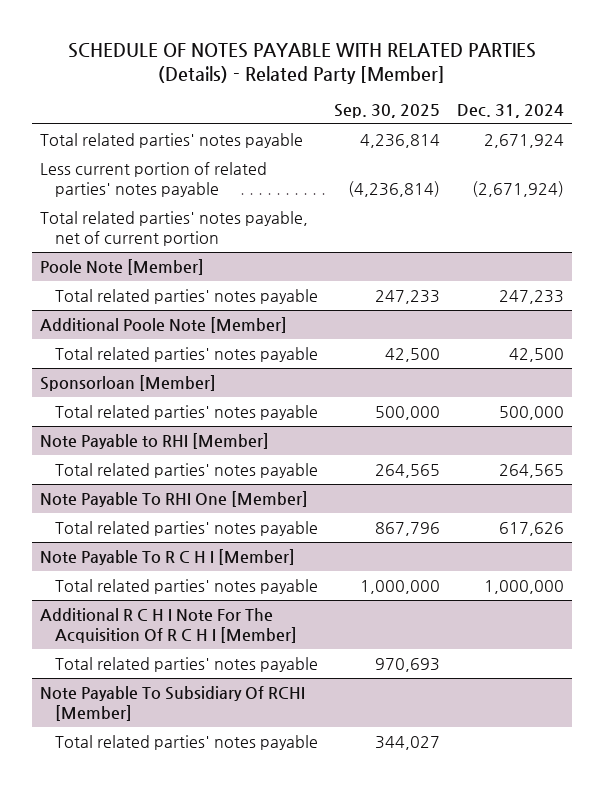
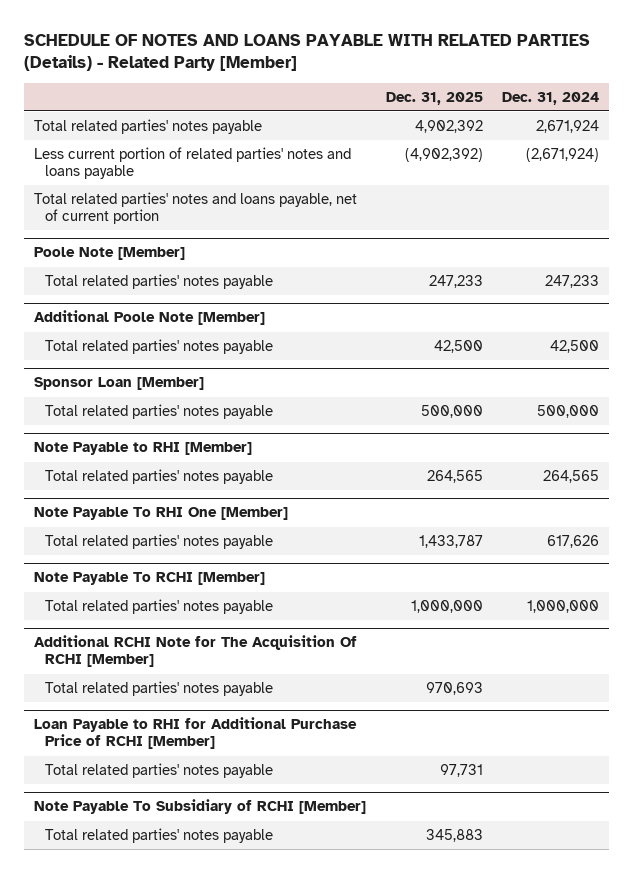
[67,42,536,84] SCHEDULE OF NOTES PAYABLE WITH RELATED PARTIES (Details) - Related Party [Member] -> [24,34,591,72] SCHEDULE OF NOTES AND LOANS PAYABLE WITH RELATED PARTIES (Details) - Related Party [Member]
[334,103,441,118] Sep. 30, 2025 -> none
none -> [385,91,483,105] Dec. 31, 2025
[39,161,267,197] Less current portion of related parties' notes payable -> [33,146,351,179] Less current portion of related parties' notes and loans payable
[39,210,308,246] Total related parties' notes payable, net of current portion -> [33,191,357,224] Total related parties' notes and loans payable, net of current portion
[39,374,216,391] Sponsorloan [Member] -> [33,377,204,391] Sponsor Loan [Member]
[39,548,295,565] Note Payable To R C H I [Member] -> [33,572,265,586] Note Payable To RCHI [Member]
[39,607,297,643] Additional R C H I Note For The Acquisition Of R C H I [Member] -> [33,635,357,668] Additional RCHI Note for The Acquisition Of RCHI [Member]
[39,685,305,721] Note Payable To Subsidiary Of RCHI [Member] -> [33,717,357,750] Loan Payable to RHI for Additional Purchase Price of RCHI [Member]
none -> [33,799,366,815] Note Payable To Subsidiary of RCHI [Member]
none -> [44,827,273,843] Total related parties' notes payable

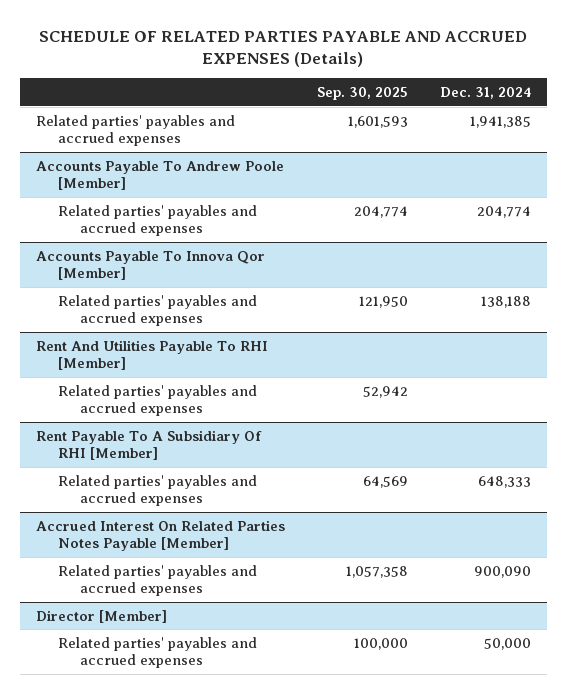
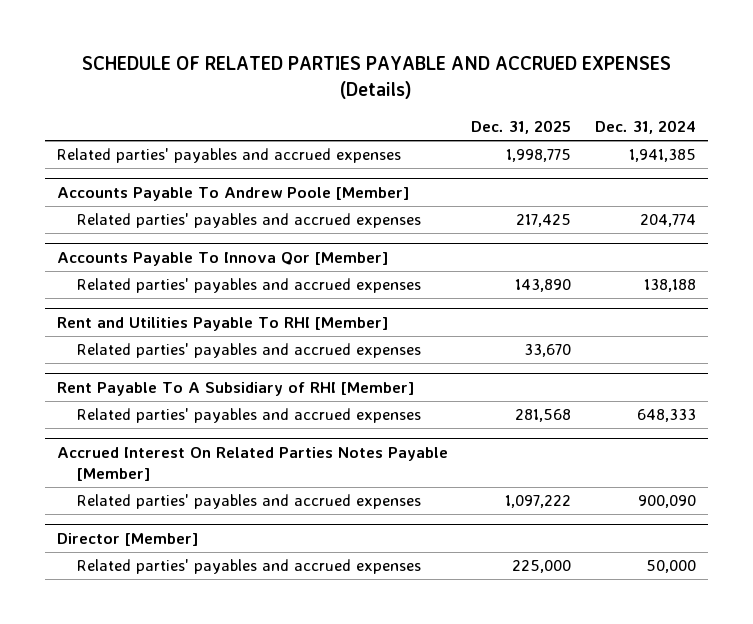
[316,87,408,101] Sep. 30, 2025 -> none
none -> [471,120,572,135] Dec. 31, 2025
[35,339,268,371] Rent And Utilities Payable To RHI [Member] -> [56,316,388,331] Rent and Utilities Payable To RHI [Member]
[35,429,262,461] Rent Payable To A Subsidiary Of RHI [Member] -> [56,381,414,396] Rent Payable To A Subsidiary of RHI [Member]

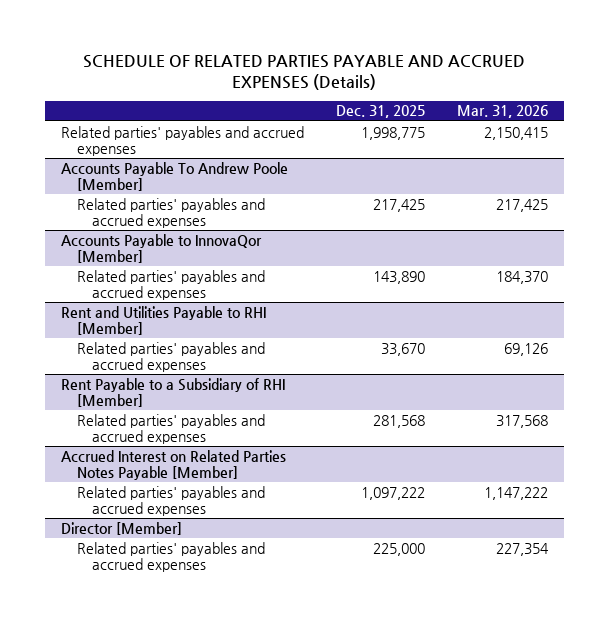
[595,120,697,135] Dec. 31, 2024 -> none
none -> [456,105,548,119] Mar. 31, 2026
[56,251,388,266] Accounts Payable To Innova Qor [Member] -> [60,233,262,264] Accounts Payable to InnovaQor [Member]
[56,316,388,331] Rent and Utilities Payable To RHI [Member] -> [60,305,266,336] Rent and Utilities Payable to RHI [Member]
[56,381,414,396] Rent Payable To A Subsidiary of RHI [Member] -> [60,377,285,408] Rent Payable to a Subsidiary of RHI [Member]
[56,446,448,482] Accrued Interest On Related Parties Notes Payable [Member] -> [60,449,286,481] Accrued Interest on Related Parties Notes Payable [Member]

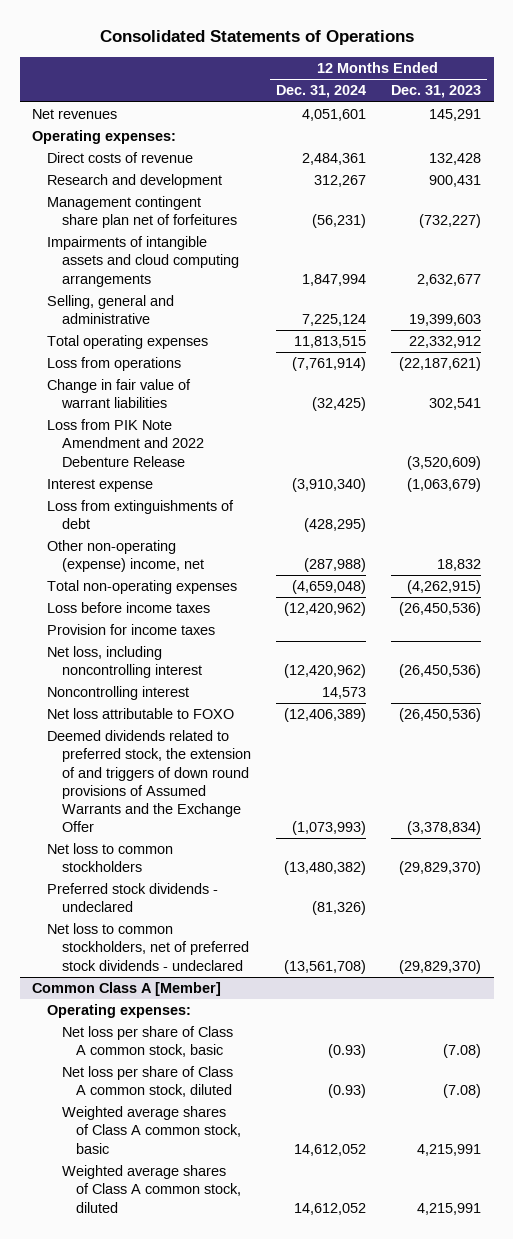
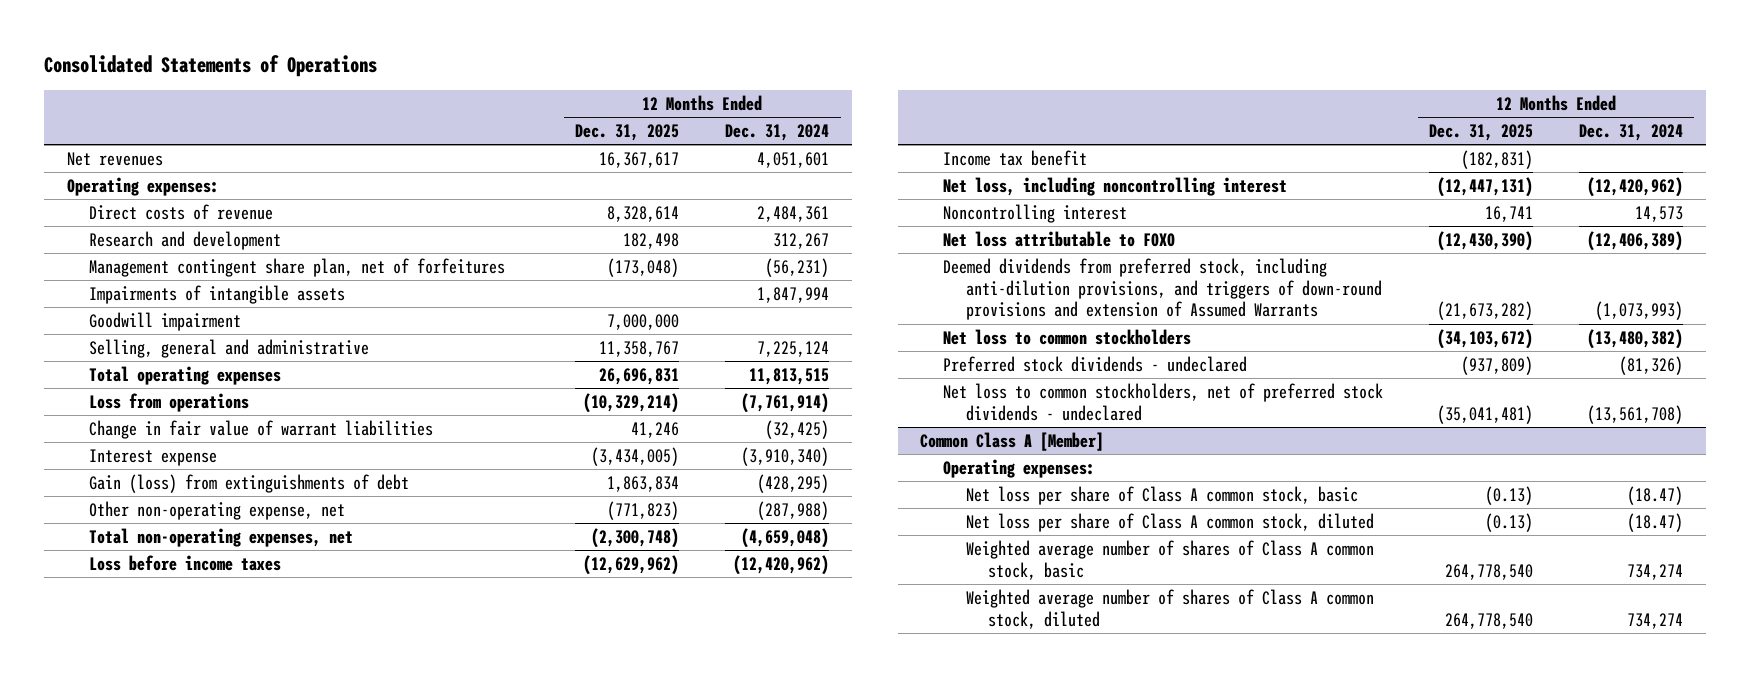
[391,85,482,99] Dec. 31, 2023 -> none
none -> [575,124,680,142] Dec. 31, 2025
[46,196,237,229] Management contingent share plan net of forfeitures -> [89,257,506,277] Management contingent share plan, net of forfeitures
[46,236,239,287] Impairments of intangible assets and cloud computing arrangements -> [89,284,346,304] Impairments of intangible assets
none -> [89,311,242,331] Goodwill impairment
[46,419,204,467] Loss from PIK Note Amendment and 2022 Debenture Release -> none
[46,500,234,530] Loss from extinguishments of debt -> [89,473,410,493] Gain (loss) from extinguishments of debt
[46,540,204,573] Other non-operating (expense) income, net -> [89,500,346,520] Other non-operating expense, net
[46,580,237,595] Total non-operating expenses -> [89,527,354,547] Total non-operating expenses, net
[46,624,215,636] Provision for income taxes -> [943,149,1088,166] Income tax benefit
[46,730,251,833] Deemed dividends related to preferred stock, the extension of and triggers of down round provisions of Assumed Warrants and the Exchange Offer -> [943,257,1382,321] Deemed dividends from preferred stock, including anti-dilution provisions, and triggers of down-round provisions and extension of Assumed Warrants
[327,1044,366,1059] (0.93) -> [1627,485,1684,505] (18.47)
[327,1084,366,1099] (0.93) -> [1627,512,1684,532] (18.47)
[61,1106,242,1154] Weighted average shares of Class A common stock, basic -> [965,539,1374,580] Weighted average number of shares of Class A common stock, basic
[293,1143,366,1156] 14,612,052 -> [1627,563,1684,580] 734,274
[61,1165,242,1213] Weighted average shares of Class A common stock, diluted -> [965,588,1374,629] Weighted average number of shares of Class A common stock, diluted
[293,1202,366,1215] 14,612,052 -> [1627,612,1684,629] 734,274

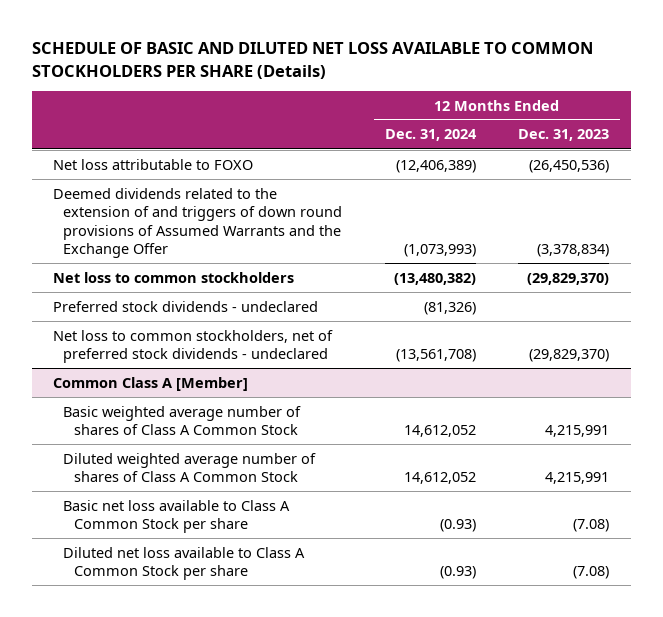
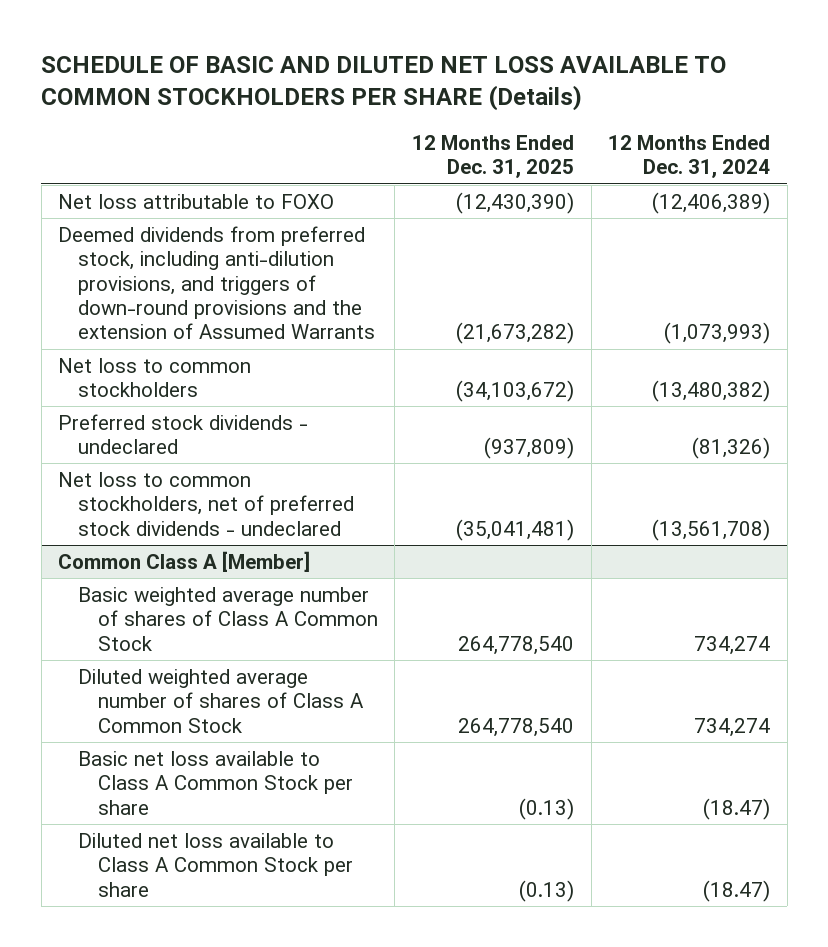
[518,129,610,142] Dec. 31, 2023 -> none
none -> [411,135,574,179] 12 Months Ended Dec. 31, 2025
[53,187,343,258] Deemed dividends related to the extension of and triggers of down round provisions of Assumed Warrants and the Exchange Offer -> [58,225,376,340] Deemed dividends from preferred stock, including anti-dilution provisions, and triggers of down-round provisions and the extension of Assumed Warrants
[403,425,476,438] 14,612,052 -> [694,635,771,655] 734,274
[403,472,476,485] 14,612,052 -> [694,717,771,737] 734,274
[439,519,476,533] (0.93) -> [703,797,771,820] (18.47)
[439,566,476,580] (0.93) -> [703,879,771,902] (18.47)

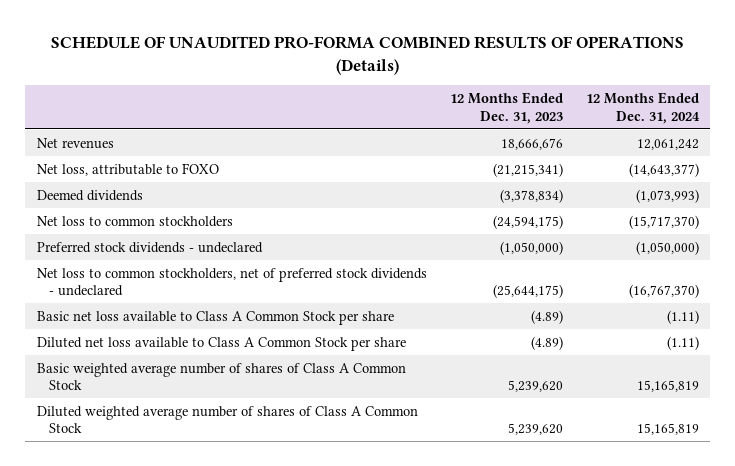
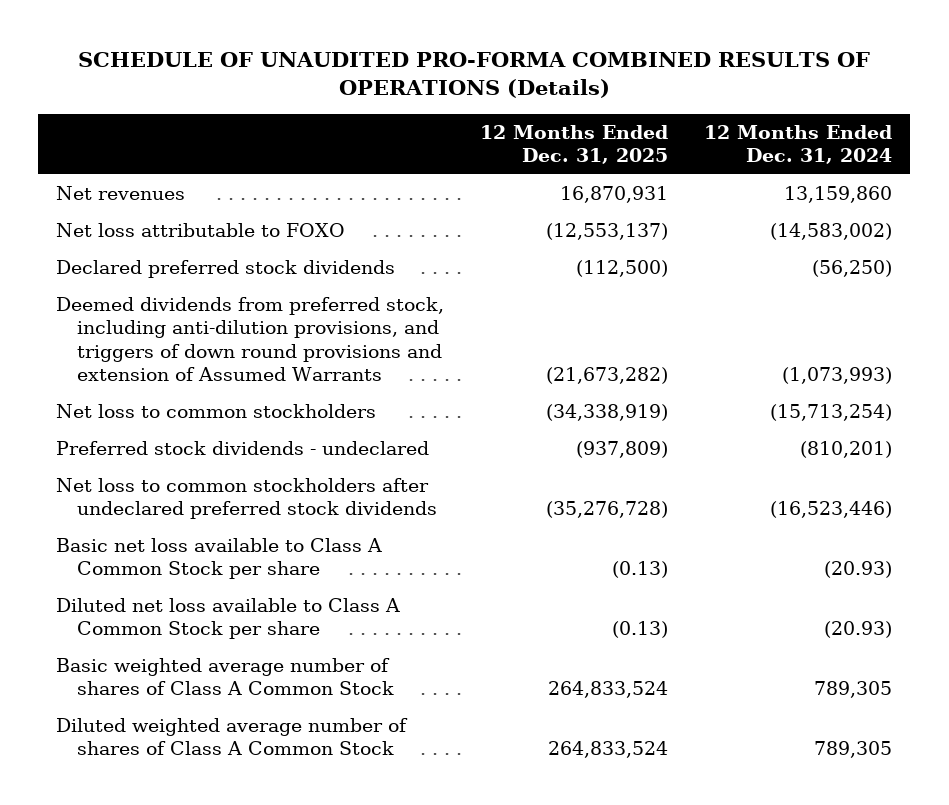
[449,91,563,124] 12 Months Ended Dec. 31, 2023 -> none
none -> [480,124,669,165] 12 Months Ended Dec. 31, 2025
[636,138,699,150] 12,061,242 -> [784,186,893,204] 13,159,860
[36,162,219,176] Net loss, attributable to FOXO -> [56,223,346,238] Net loss attributable to FOXO
[628,162,699,177] (14,643,377) -> [770,223,893,241] (14,583,002)
[36,189,143,201] Deemed dividends -> [56,260,396,279] Declared preferred stock dividends
[635,188,699,203] (1,073,993) -> [812,260,893,278] (56,250)
none -> [56,297,445,381] Deemed dividends from preferred stock, including anti-dilution provisions, and triggers of down round provisions and extension of Assumed Warrants
[628,214,699,229] (15,717,370) -> [770,404,893,422] (15,713,254)
[635,240,699,255] (1,050,000) -> [800,441,893,459] (810,201)
[36,267,427,297] Net loss to common stockholders, net of preferred stock dividends - undeclared -> [56,478,437,520] Net loss to common stockholders after undeclared preferred stock dividends
[628,284,699,299] (16,767,370) -> [770,501,893,519] (16,523,446)
[666,309,699,324] (1.11) -> [824,561,893,579] (20.93)
[666,335,699,350] (1.11) -> [824,621,893,639] (20.93)
[636,380,699,393] 15,165,819 -> [814,681,893,699] 789,305
[636,423,699,436] 15,165,819 -> [814,741,893,759] 789,305

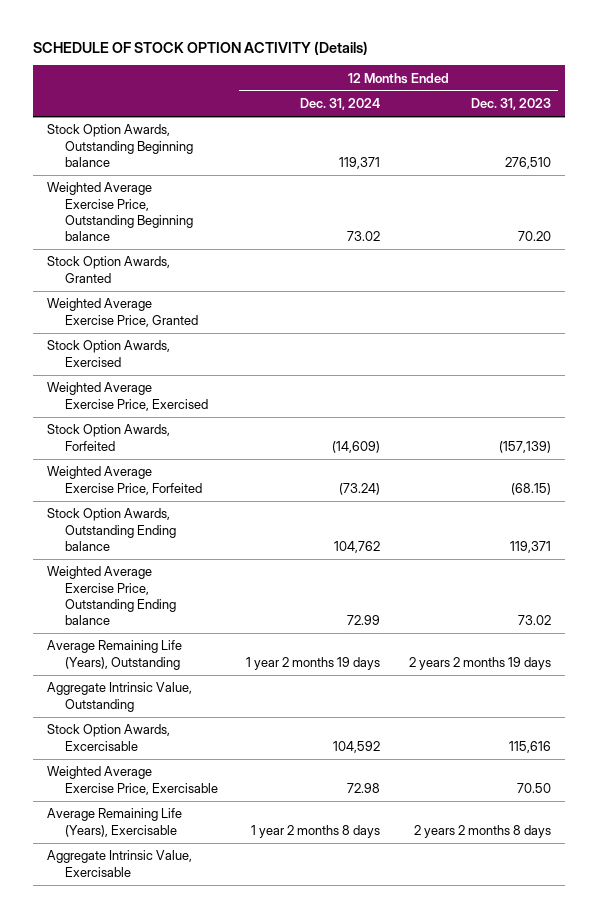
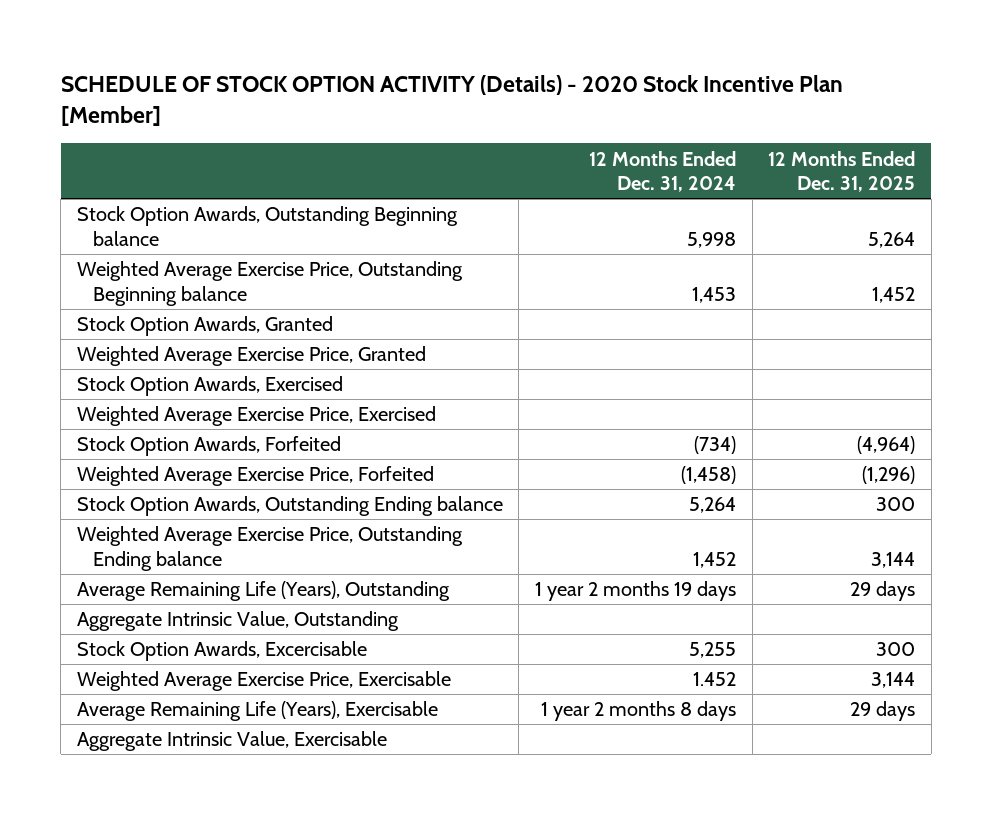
[32,40,368,55] SCHEDULE OF STOCK OPTION ACTIVITY (Details) -> [60,74,843,127] SCHEDULE OF STOCK OPTION ACTIVITY (Details) - 2020 Stock Incentive Plan [Member]
[470,98,551,111] Dec. 31, 2023 -> none
none -> [768,150,916,193] 12 Months Ended Dec. 31, 2025
[339,156,381,169] 119,371 -> [686,232,736,249] 5,998
[347,230,381,241] 73.02 -> [691,287,736,304] 1,453
[332,440,381,453] (14,609) -> [693,436,736,455] (734)
[339,482,381,495] (73.24) -> [680,466,736,485] (1,458)
[334,540,381,553] 104,762 -> [688,497,736,514] 5,264
[347,614,381,625] 72.99 -> [692,552,736,569] 1,452
[333,740,381,753] 104,592 -> [688,642,736,659] 5,255
[347,782,381,793] 72.98 -> [692,672,736,687] 1.452

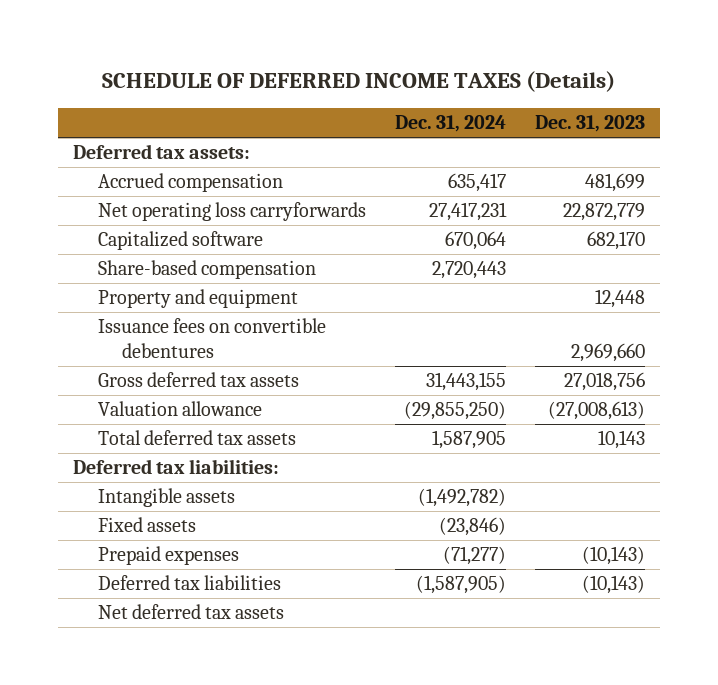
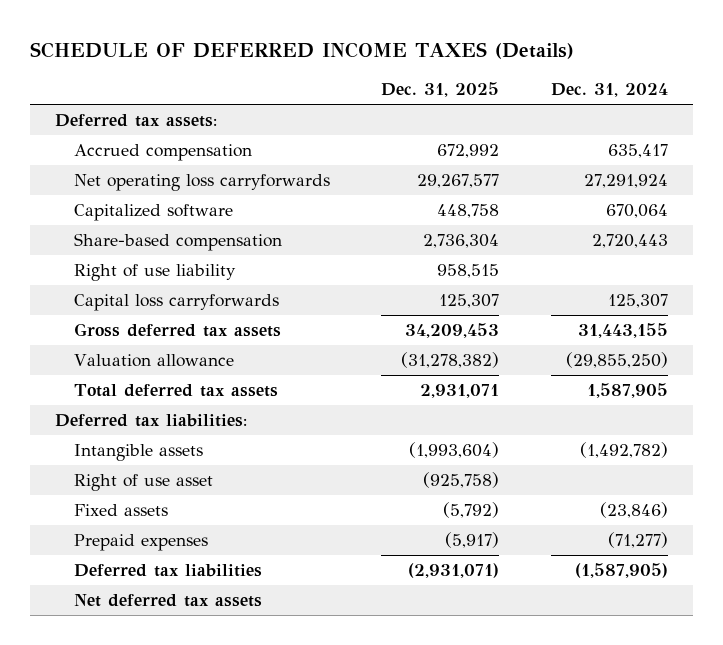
[535,115,646,133] Dec. 31, 2023 -> none
none -> [381,82,500,98] Dec. 31, 2025
[428,202,507,222] 27,417,231 -> [583,173,668,188] 27,291,924
[97,289,298,309] Property and equipment -> none
[97,318,326,358] Issuance fees on convertible debentures -> none
none -> [74,263,237,281] Right of use liability
none -> [74,293,280,311] Capital loss carryforwards
none -> [74,473,214,491] Right of use asset

